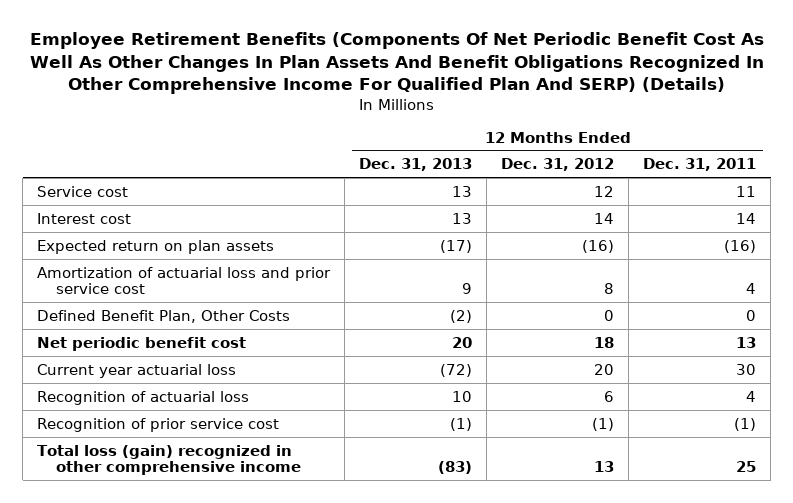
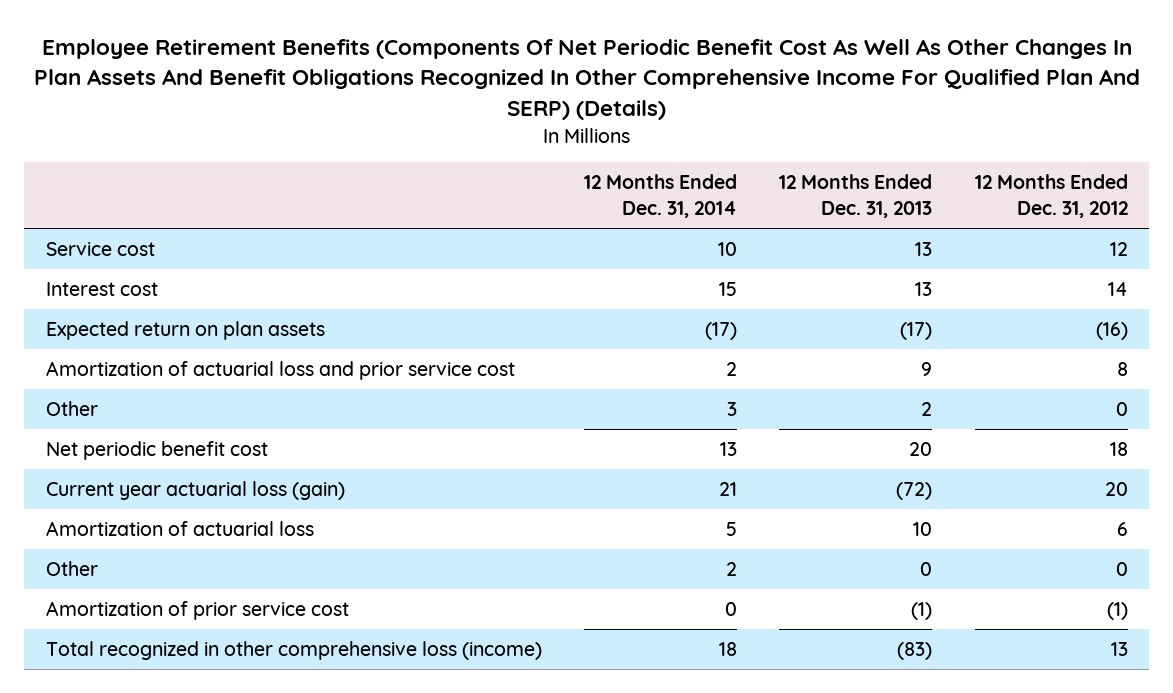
[643,158,757,172] Dec. 31, 2011 -> none
none -> [583,174,737,218] 12 Months Ended Dec. 31, 2014
[37,309,291,323] Defined Benefit Plan, Other Costs -> none
none -> [45,401,98,417] Other
[37,363,237,378] Current year actuarial loss -> [45,481,345,501] Current year actuarial loss (gain)
[37,390,250,405] Recognition of actuarial loss -> [45,521,314,537] Amortization of actuarial loss
none -> [45,561,98,577] Other
[37,417,280,432] Recognition of prior service cost -> [45,601,349,621] Amortization of prior service cost
[37,444,302,476] Total loss (gain) recognized in other comprehensive income -> [45,641,542,661] Total recognized in other comprehensive loss (income)

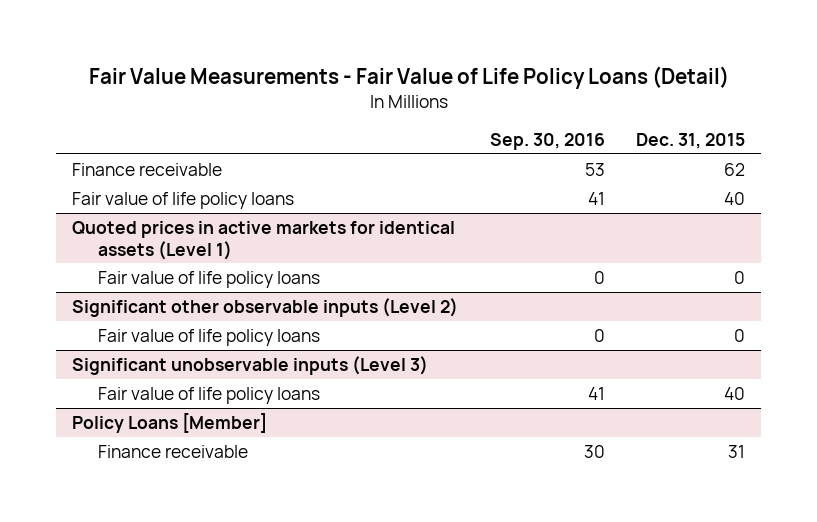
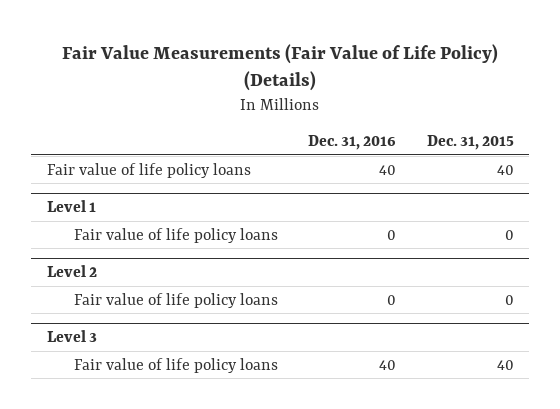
[88,65,729,89] Fair Value Measurements - Fair Value of Life Policy Loans (Detail) -> [62,43,499,92] Fair Value Measurements (Fair Value of Life Policy) (Details)
[489,132,605,150] Sep. 30, 2016 -> none
none -> [308,135,397,151] Dec. 31, 2016
[72,162,223,176] Finance receivable -> none
[72,220,456,260] Quoted prices in active markets for identical assets (Level 1) -> [46,200,96,213] Level 1
[72,297,459,317] Significant other observable inputs (Level 2) -> [46,265,97,278] Level 2
[72,355,429,375] Significant unobservable inputs (Level 3) -> [46,330,97,343] Level 3
[72,412,268,433] Policy Loans [Member] -> none
[97,444,248,458] Finance receivable -> none

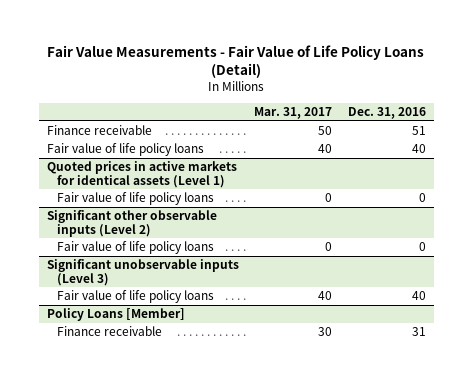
[62,43,499,92] Fair Value Measurements (Fair Value of Life Policy) (Details) -> [47,44,425,79] Fair Value Measurements - Fair Value of Life Policy Loans (Detail)
[426,135,514,151] Dec. 31, 2015 -> none
none -> [254,107,333,120] Mar. 31, 2017
none -> [46,125,152,136] Finance receivable
[46,200,96,213] Level 1 -> [46,161,237,188] Quoted prices in active markets for identical assets (Level 1)
[46,265,97,278] Level 2 -> [46,210,217,237] Significant other observable inputs (Level 2)
[46,330,97,343] Level 3 -> [46,259,239,286] Significant unobservable inputs (Level 3)
none -> [46,308,185,322] Policy Loans [Member]
none -> [57,326,163,337] Finance receivable

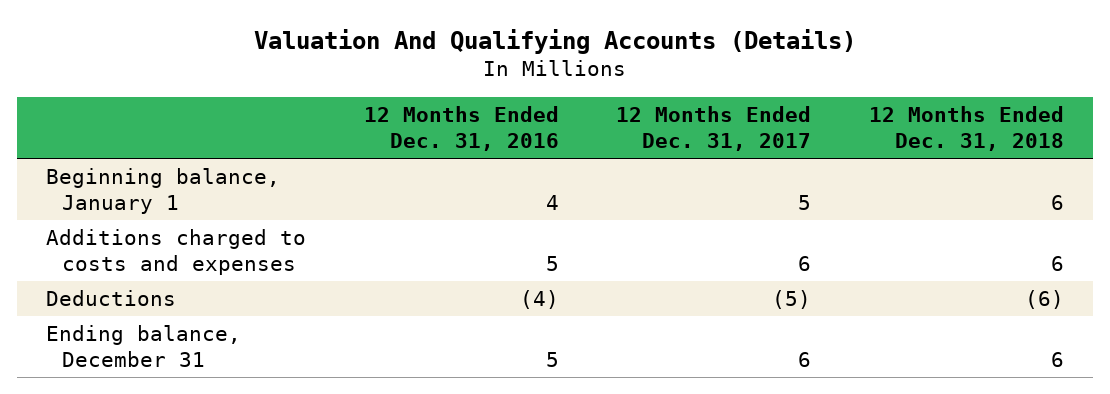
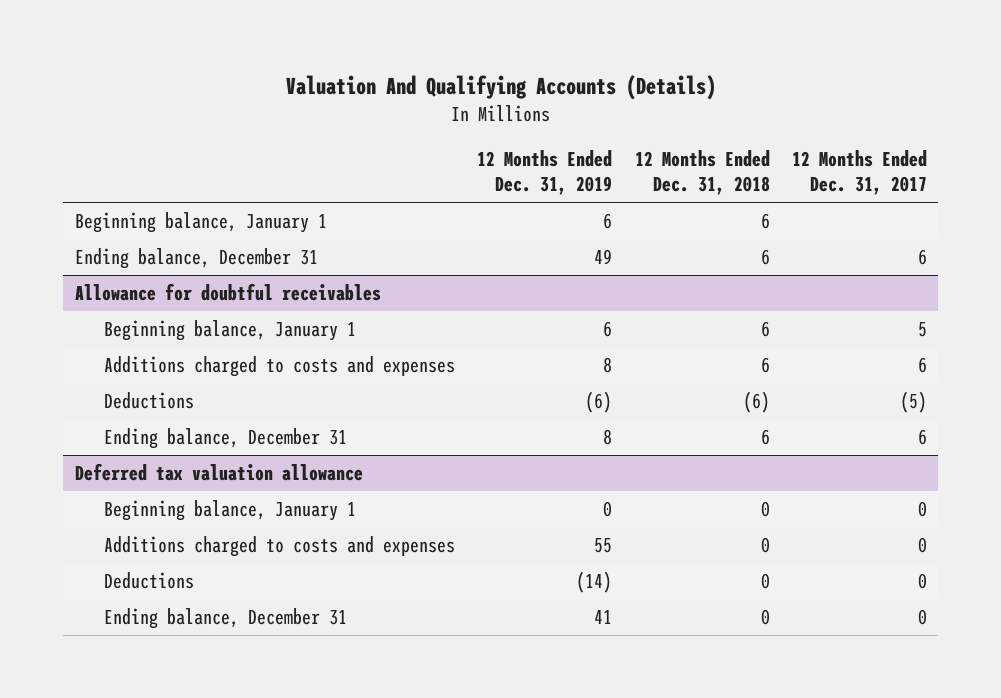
[363,105,559,151] 12 Months Ended Dec. 31, 2016 -> none
none -> [477,149,613,196] 12 Months Ended Dec. 31, 2019
none -> [74,211,327,233] Beginning balance, January 1
none -> [74,247,318,269] Ending balance, December 31
none -> [74,282,381,301] Allowance for doubtful receivables
none -> [74,462,363,481] Deferred tax valuation allowance
none -> [104,499,357,521] Beginning balance, January 1
none -> [104,535,456,557] Additions charged to costs and expenses
none -> [104,571,195,589] Deductions
none -> [104,607,348,629] Ending balance, December 31

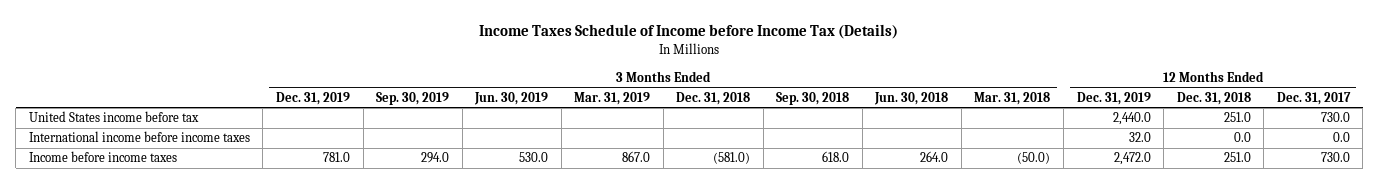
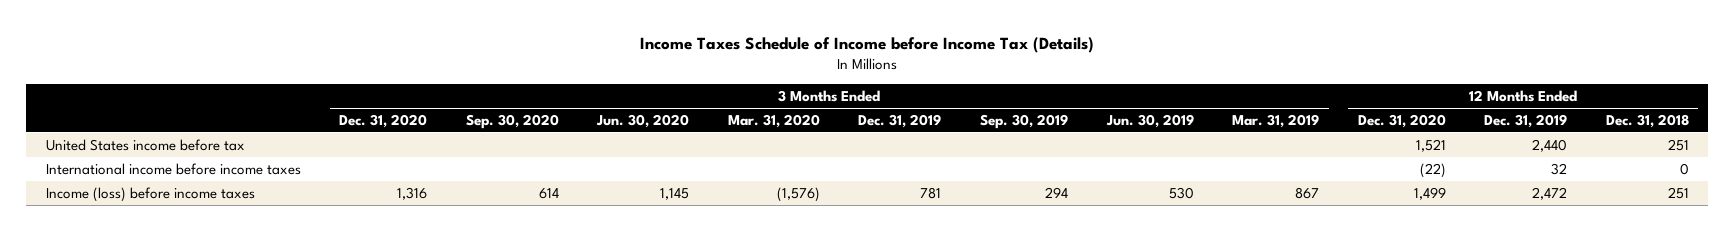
[676,91,751,105] Dec. 31, 2018 -> none
[776,91,850,105] Sep. 30, 2018 -> none
[874,91,949,105] Jun. 30, 2018 -> none
[974,91,1051,105] Mar. 31, 2018 -> none
[1276,91,1351,105] Dec. 31, 2017 -> none
none -> [339,113,428,128] Dec. 31, 2020
none -> [465,113,559,129] Sep. 30, 2020
none -> [596,113,690,128] Jun. 30, 2020
none -> [727,113,820,128] Mar. 31, 2020
none -> [1357,113,1446,128] Dec. 31, 2020
[1112,112,1151,126] 2,440.0 -> [1532,138,1568,152] 2,440
[1223,112,1251,123] 251.0 -> [1667,138,1689,151] 251
[1128,132,1151,143] 32.0 -> [1551,162,1568,175] 32
[1233,132,1251,143] 0.0 -> [1679,162,1689,175] 0
[28,151,177,163] Income before income taxes -> [45,186,255,202] Income (loss) before income taxes
[323,152,351,163] 781.0 -> [920,186,942,199] 781
[421,152,450,164] 294.0 -> [1044,186,1068,198] 294
[519,152,549,163] 530.0 -> [1168,186,1194,199] 530
[622,151,651,163] 867.0 -> [1295,186,1320,199] 867
[1113,152,1151,166] 2,472.0 -> [1532,186,1568,200] 2,472
[1223,152,1251,163] 251.0 -> [1667,186,1689,199] 251

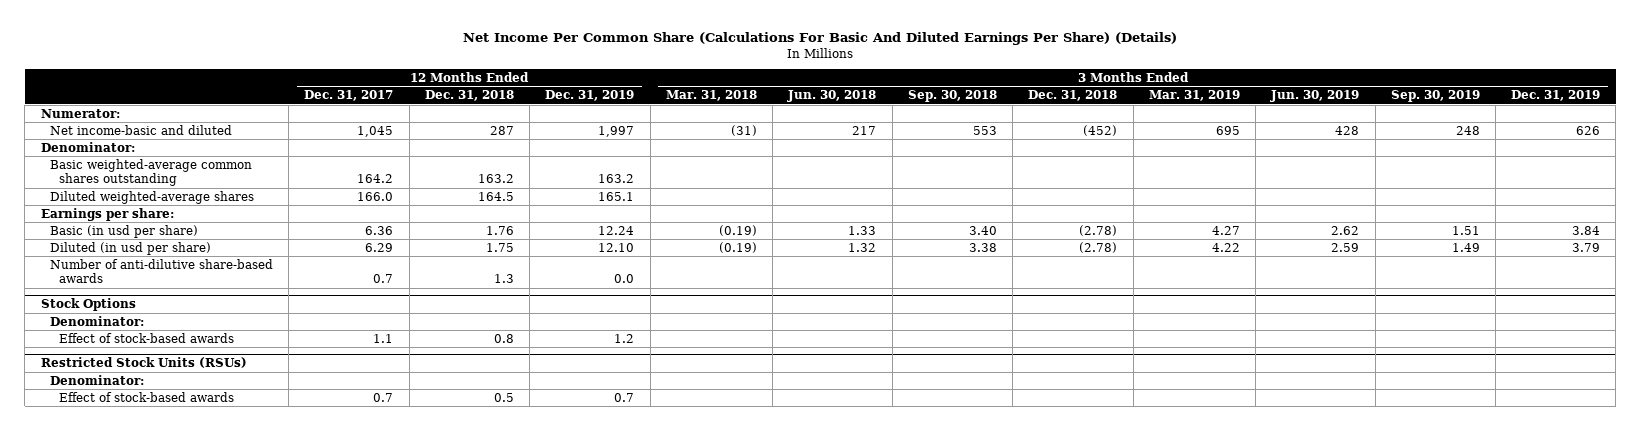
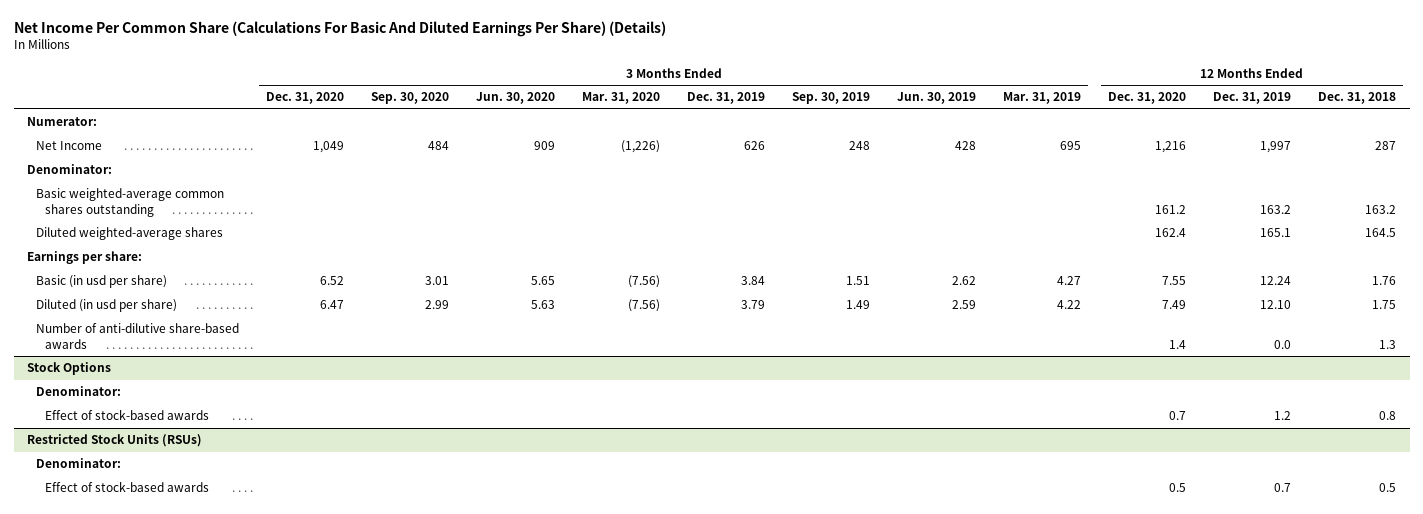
[304,90,394,102] Dec. 31, 2017 -> none
[665,90,757,102] Mar. 31, 2018 -> none
[787,90,877,103] Jun. 30, 2018 -> none
[907,90,997,103] Sep. 30, 2018 -> none
[1028,90,1118,102] Dec. 31, 2018 -> none
none -> [266,92,345,105] Dec. 31, 2020
none -> [371,92,450,105] Sep. 30, 2020
none -> [476,92,556,105] Jun. 30, 2020
none -> [582,92,661,105] Mar. 31, 2020
none -> [1108,92,1187,105] Dec. 31, 2020
[49,124,232,135] Net income-basic and diluted -> [36,141,103,151] Net Income

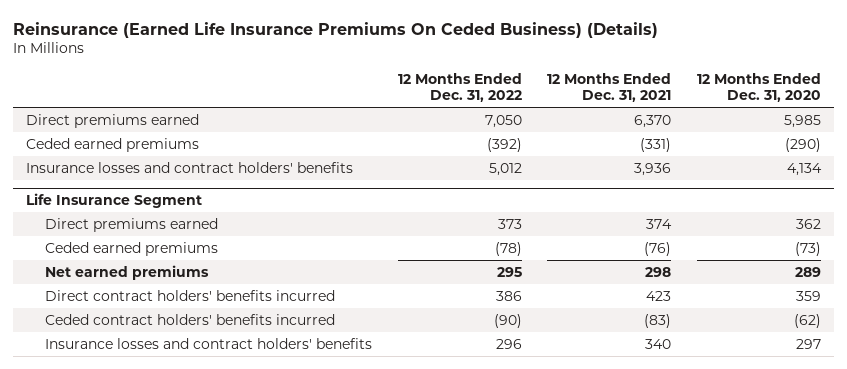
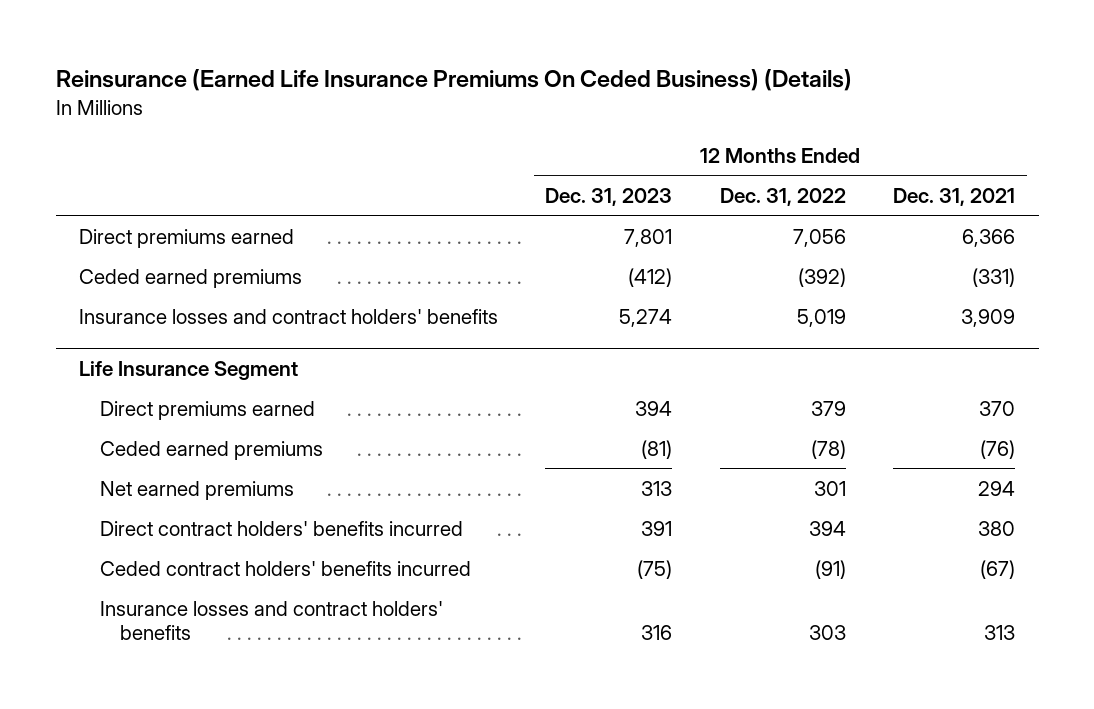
[697,72,822,103] 12 Months Ended Dec. 31, 2020 -> none
none -> [545,187,673,206] Dec. 31, 2023
[484,114,522,128] 7,050 -> [792,228,846,247] 7,056
[634,114,672,128] 6,370 -> [961,228,1015,247] 6,366
[488,162,522,176] 5,012 -> [796,308,846,327] 5,019
[634,162,672,176] 3,936 -> [960,308,1015,327] 3,909
[497,218,522,229] 373 -> [810,400,846,416] 379
[646,218,673,229] 374 -> [978,400,1015,416] 370
[496,266,522,277] 295 -> [813,480,846,496] 301
[645,266,672,277] 298 -> [977,480,1015,496] 294
[495,290,522,301] 386 -> [808,520,846,536] 394
[646,290,672,301] 423 -> [977,520,1015,536] 380
[493,313,522,328] (90) -> [814,559,846,579] (91)
[644,313,672,328] (83) -> [979,559,1015,579] (67)
[495,338,522,349] 296 -> [808,625,846,641] 303
[645,338,672,349] 340 -> [983,625,1015,641] 313

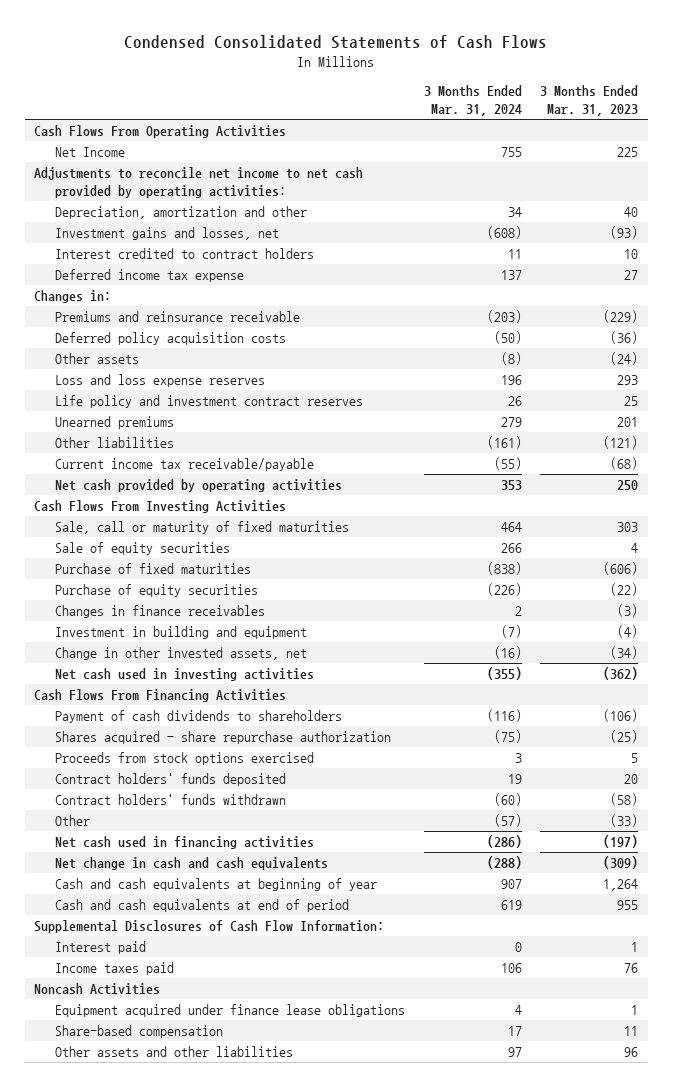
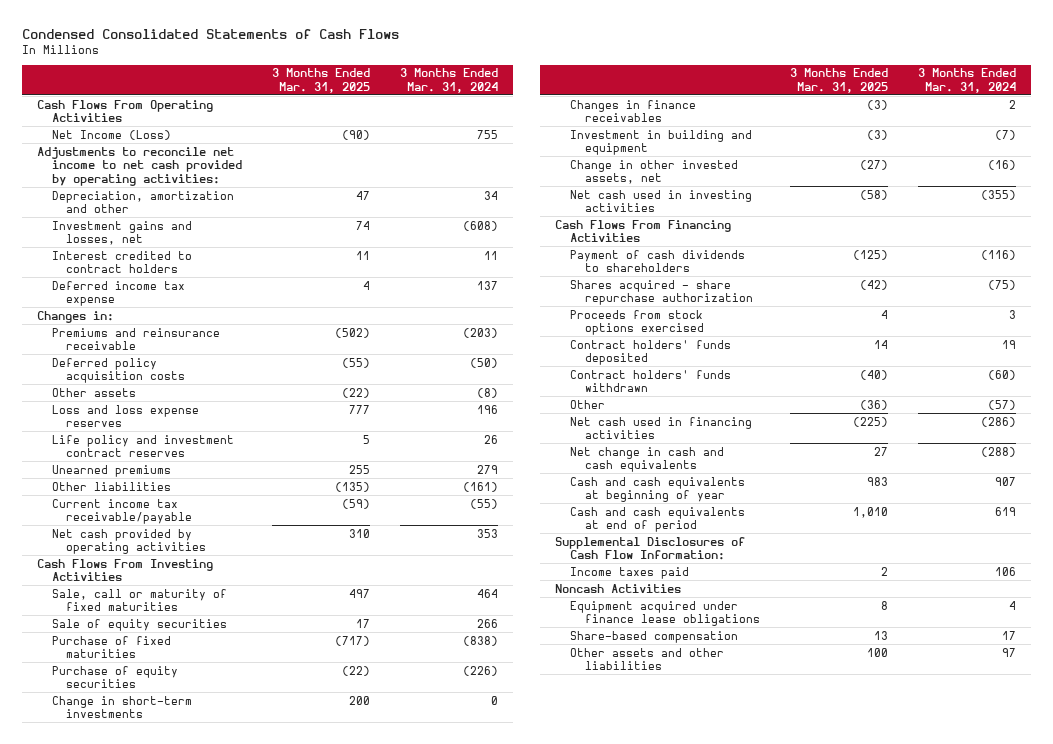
[540,85,639,117] 3 Months Ended Mar. 31, 2023 -> none
none -> [271,68,370,93] 3 Months Ended Mar. 31, 2025
[54,147,125,158] Net Income -> [51,129,171,140] Net Income (Loss)
none -> [51,695,192,719] Change in short-term investments
[54,941,146,955] Interest paid -> none

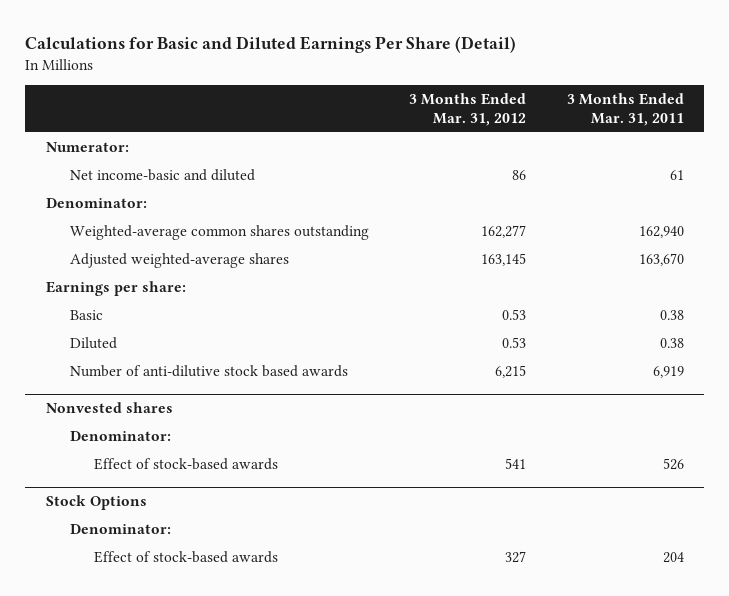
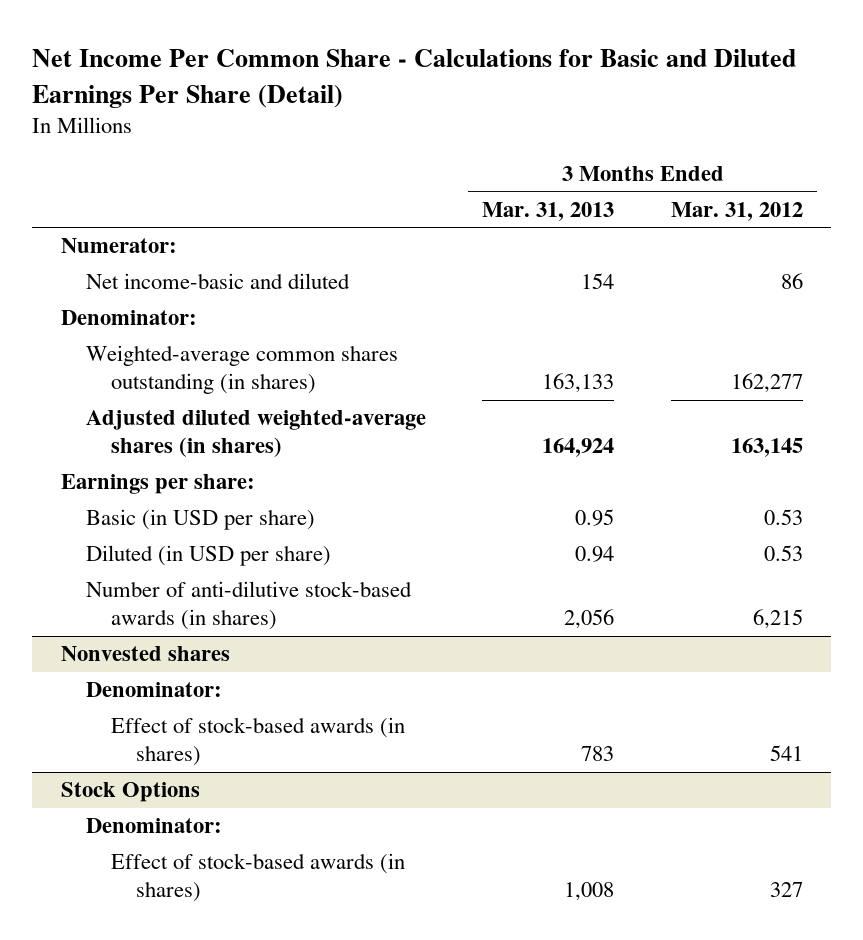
[25,36,517,54] Calculations for Basic and Diluted Earnings Per Share (Detail) -> [32,49,797,108] Net Income Per Common Share - Calculations for Basic and Diluted Earnings Per Share (Detail)
[566,93,684,126] 3 Months Ended Mar. 31, 2011 -> none
none -> [482,201,615,221] Mar. 31, 2013
[70,225,370,241] Weighted-average common shares outstanding -> [85,345,398,395] Weighted-average common shares outstanding (in shares)
[70,253,290,269] Adjusted weighted-average shares -> [85,410,426,458] Adjusted diluted weighted-average shares (in shares)
[70,310,104,321] Basic -> [85,509,315,531] Basic (in USD per share)
[70,337,118,350] Diluted -> [85,545,331,567] Diluted (in USD per share)
[70,365,349,378] Number of anti-dilutive stock based awards -> [85,581,412,631] Number of anti-dilutive stock-based awards (in shares)
[94,458,279,471] Effect of stock-based awards -> [110,717,405,767] Effect of stock-based awards (in shares)
[94,551,279,564] Effect of stock-based awards -> [110,853,405,903] Effect of stock-based awards (in shares)

